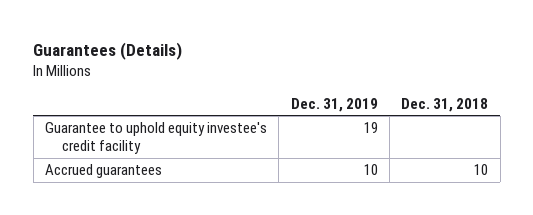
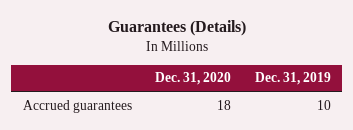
[401,97,489,112] Dec. 31, 2018 -> none
none -> [155,72,232,86] Dec. 31, 2020
[45,122,268,155] Guarantee to uphold equity investee's credit facility -> none

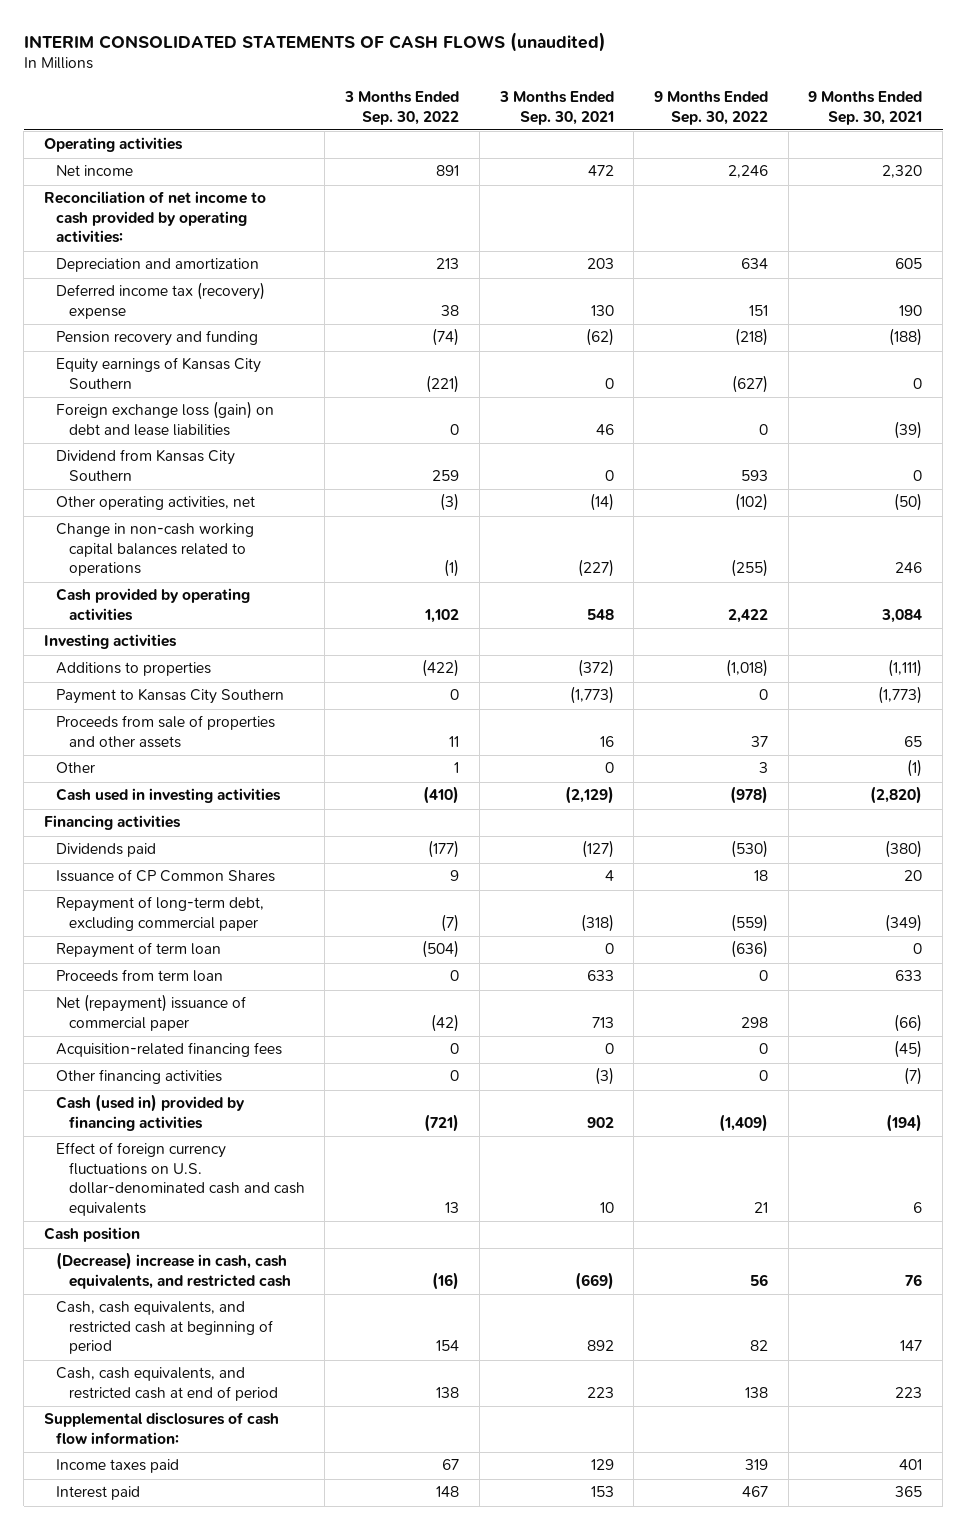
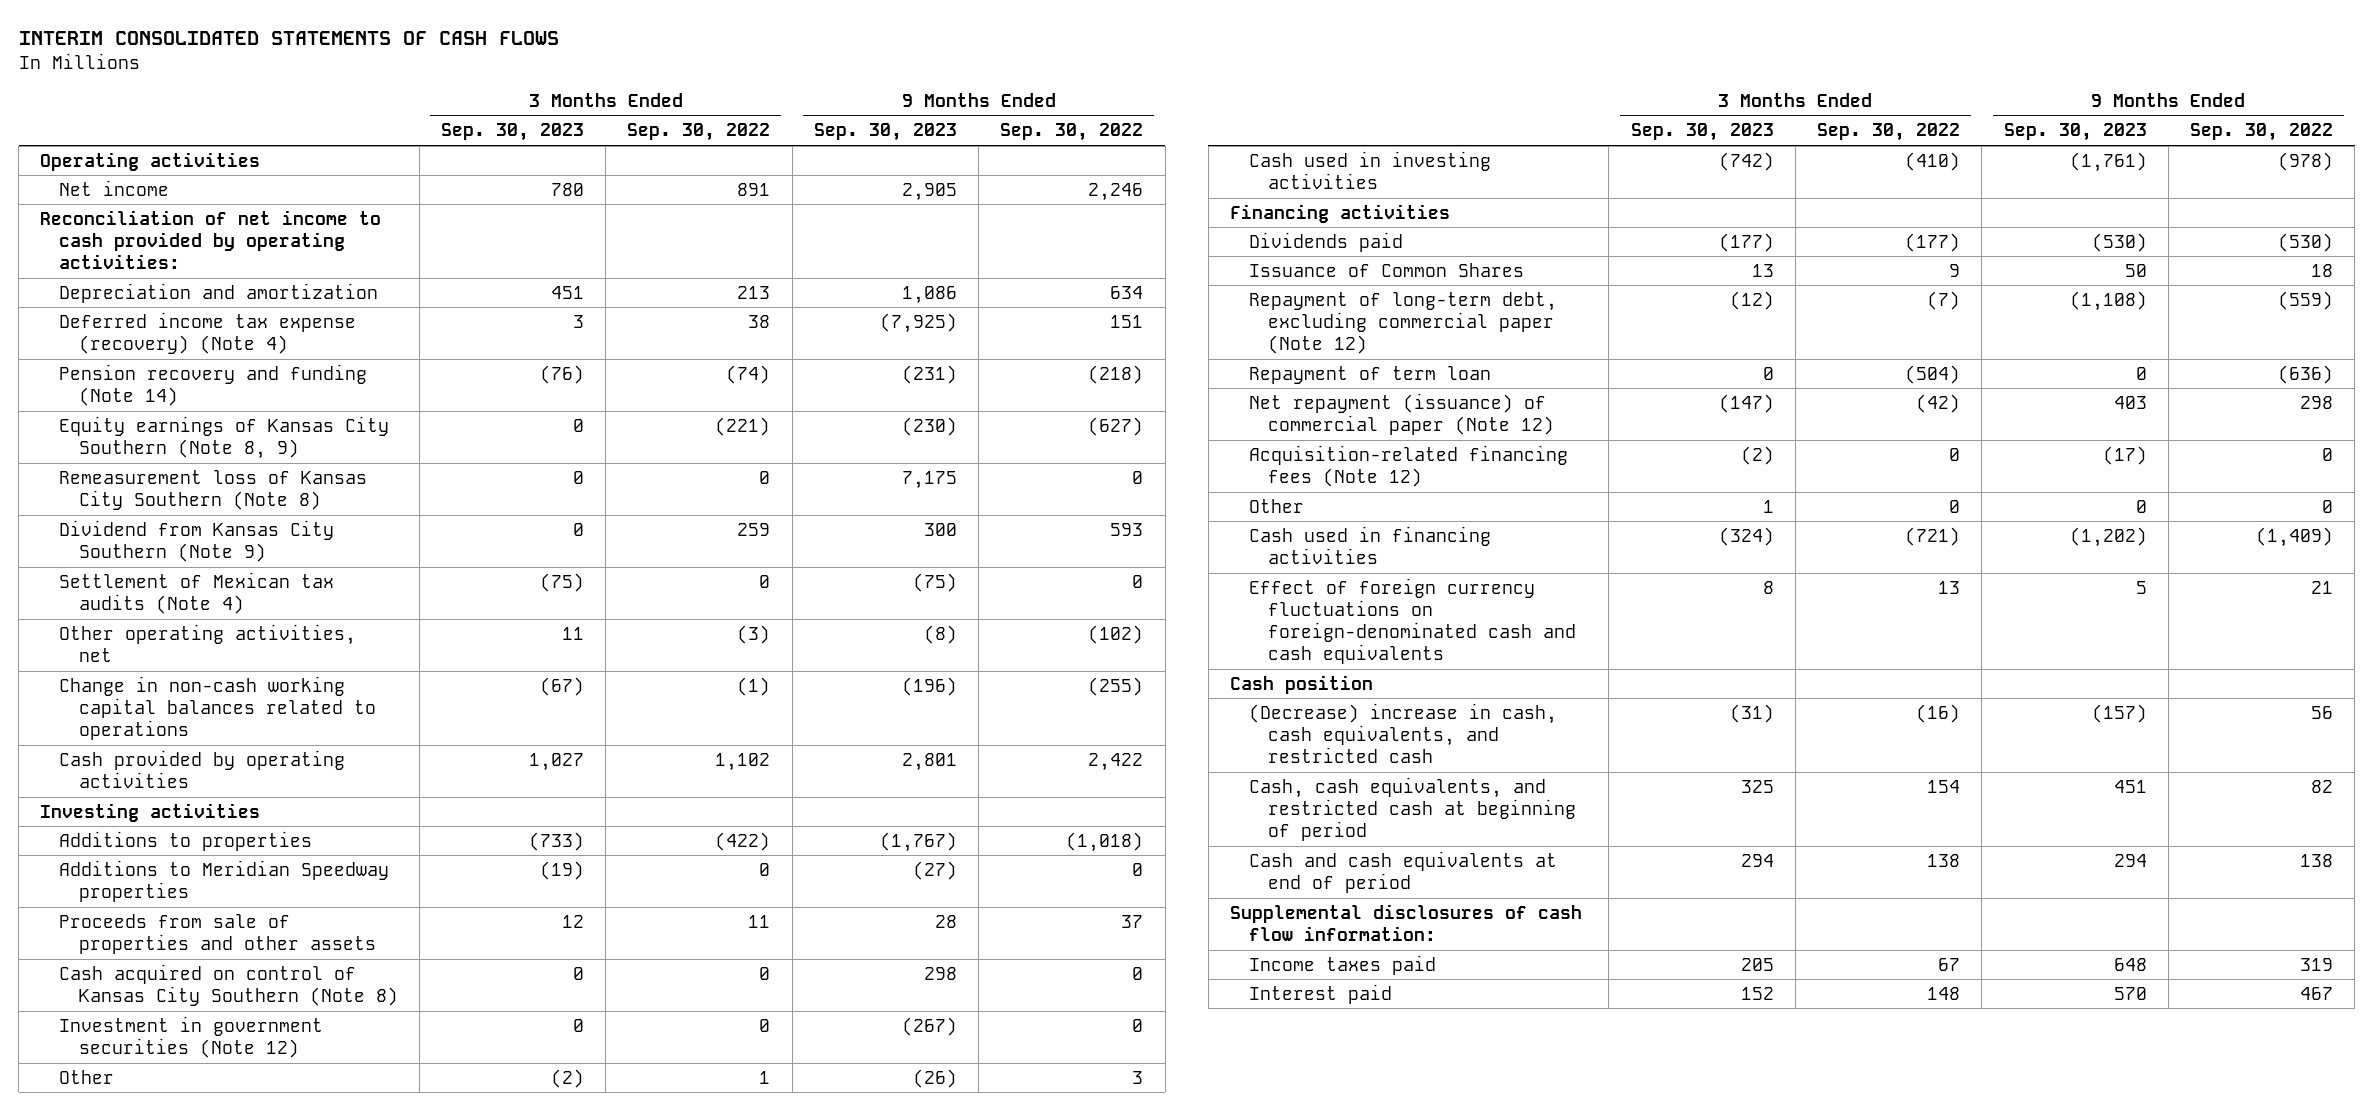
[23,31,606,52] INTERIM CONSOLIDATED STATEMENTS OF CASH FLOWS (unaudited) -> [18,31,559,46] INTERIM CONSOLIDATED STATEMENTS OF CASH FLOWS
[498,91,614,125] 3 Months Ended Sep. 30, 2021 -> none
[808,91,923,125] 9 Months Ended Sep. 30, 2021 -> none
none -> [441,123,585,142] Sep. 30, 2023
none -> [813,123,957,142] Sep. 30, 2023
[56,401,275,436] Foreign exchange loss (gain) on debt and lease liabilities -> none
[56,282,266,319] Deferred income tax (recovery) expense -> [59,311,357,354] Deferred income tax expense (recovery) (Note 4)
[56,330,259,347] Pension recovery and funding -> [59,363,368,406] Pension recovery and funding (Note 14)
[56,357,262,389] Equity earnings of Kansas City Southern -> [59,415,390,459] Equity earnings of Kansas City Southern (Note 8, 9)
none -> [59,469,368,510] Remeasurement loss of Kansas City Southern (Note 8)
[56,449,236,481] Dividend from Kansas City Southern -> [59,519,335,562] Dividend from Kansas City Southern (Note 9)
none -> [59,571,335,614] Settlement of Mexican tax audits (Note 4)
[56,688,285,705] Payment to Kansas City Southern -> none
none -> [59,859,390,902] Additions to Meridian Speedway properties
none -> [59,963,398,1006] Cash acquired on control of Kansas City Southern (Note 8)
none -> [59,1015,324,1058] Investment in government securities (Note 12)
[56,869,276,883] Issuance of CP Common Shares -> [1249,262,1525,277] Issuance of Common Shares
[56,896,265,931] Repayment of long-term debt, excluding commercial paper -> [1249,291,1558,355] Repayment of long-term debt, excluding commercial paper (Note 12)
[56,969,224,983] Proceeds from term loan -> none
[56,994,247,1031] Net (repayment) issuance of commercial paper -> [1249,392,1555,435] Net repayment (issuance) of commercial paper (Note 12)
[56,1042,283,1058] Acquisition-related financing fees -> [1249,444,1569,487] Acquisition-related financing fees (Note 12)
[56,1069,223,1085] Other financing activities -> [1249,498,1305,513] Other
[56,1094,246,1131] Cash (used in) provided by financing activities -> [1249,525,1492,564] Cash used in financing activities
[56,1142,305,1216] Effect of foreign currency fluctuations on U.S. dollar-denominated cash and cash equivalents -> [1249,577,1577,665] Effect of foreign currency fluctuations on foreign-denominated cash and cash equivalents
[56,1367,278,1401] Cash, cash equivalents, and restricted cash at end of period -> [1249,850,1558,893] Cash and cash equivalents at end of period

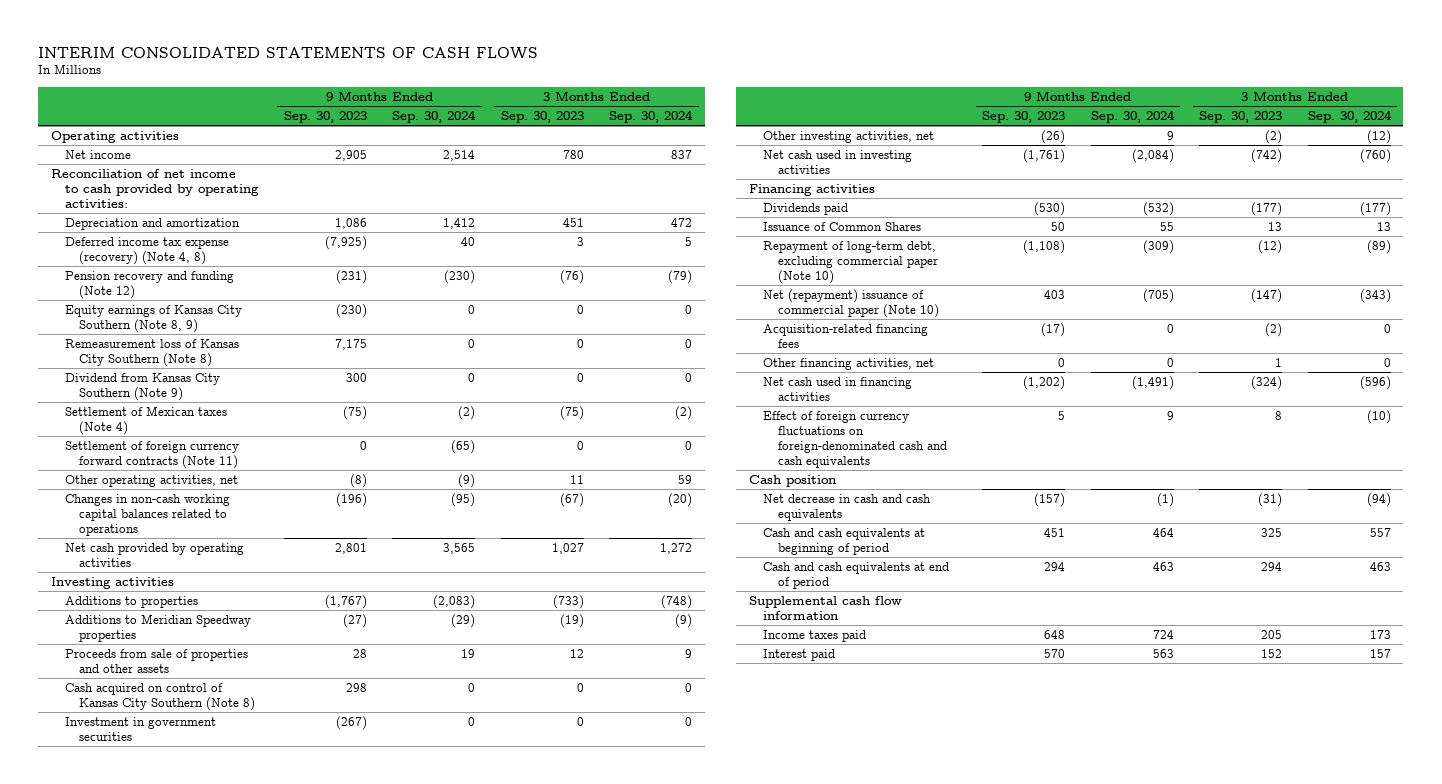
[627,123,771,142] Sep. 30, 2022 -> none
[1000,123,1144,142] Sep. 30, 2022 -> none
none -> [392,110,477,124] Sep. 30, 2024
none -> [609,110,694,124] Sep. 30, 2024
[59,311,357,354] Deferred income tax expense (recovery) (Note 4) -> [65,236,230,265] Deferred income tax expense (recovery) (Note 4, 8)
[59,363,368,406] Pension recovery and funding (Note 14) -> [65,270,235,299] Pension recovery and funding (Note 12)
[59,571,335,614] Settlement of Mexican tax audits (Note 4) -> [65,405,228,435] Settlement of Mexican taxes (Note 4)
none -> [65,440,240,469] Settlement of foreign currency forward contracts (Note 11)
[59,675,376,741] Change in non-cash working capital balances related to operations -> [65,493,231,537] Changes in non-cash working capital balances related to operations
[59,749,346,788] Cash provided by operating activities -> [65,542,245,567] Net cash provided by operating activities
[59,1015,324,1058] Investment in government securities (Note 12) -> [65,716,217,741] Investment in government securities
[59,1069,115,1084] Other -> [763,130,935,143] Other investing activities, net
[1249,150,1492,189] Cash used in investing activities -> [763,149,913,174] Net cash used in investing activities
[1249,365,1492,384] Repayment of term loan -> none
[1249,291,1558,355] Repayment of long-term debt, excluding commercial paper (Note 12) -> [763,240,938,285] Repayment of long-term debt, excluding commercial paper (Note 10)
[1249,392,1555,435] Net repayment (issuance) of commercial paper (Note 12) -> [763,288,939,318] Net (repayment) issuance of commercial paper (Note 10)
[1249,444,1569,487] Acquisition-related financing fees (Note 12) -> [763,323,929,348] Acquisition-related financing fees
[1249,498,1305,513] Other -> [763,357,935,370] Other financing activities, net
[1249,525,1492,564] Cash used in financing activities -> [763,376,913,401] Net cash used in financing activities
[1249,702,1558,764] (Decrease) increase in cash, cash equivalents, and restricted cash -> [763,493,932,521] Net decrease in cash and cash equivalents
[1249,776,1577,842] Cash, cash equivalents, and restricted cash at beginning of period -> [763,527,926,555] Cash and cash equivalents at beginning of period
[1229,903,1582,941] Supplemental disclosures of cash flow information: -> [749,595,903,620] Supplemental cash flow information

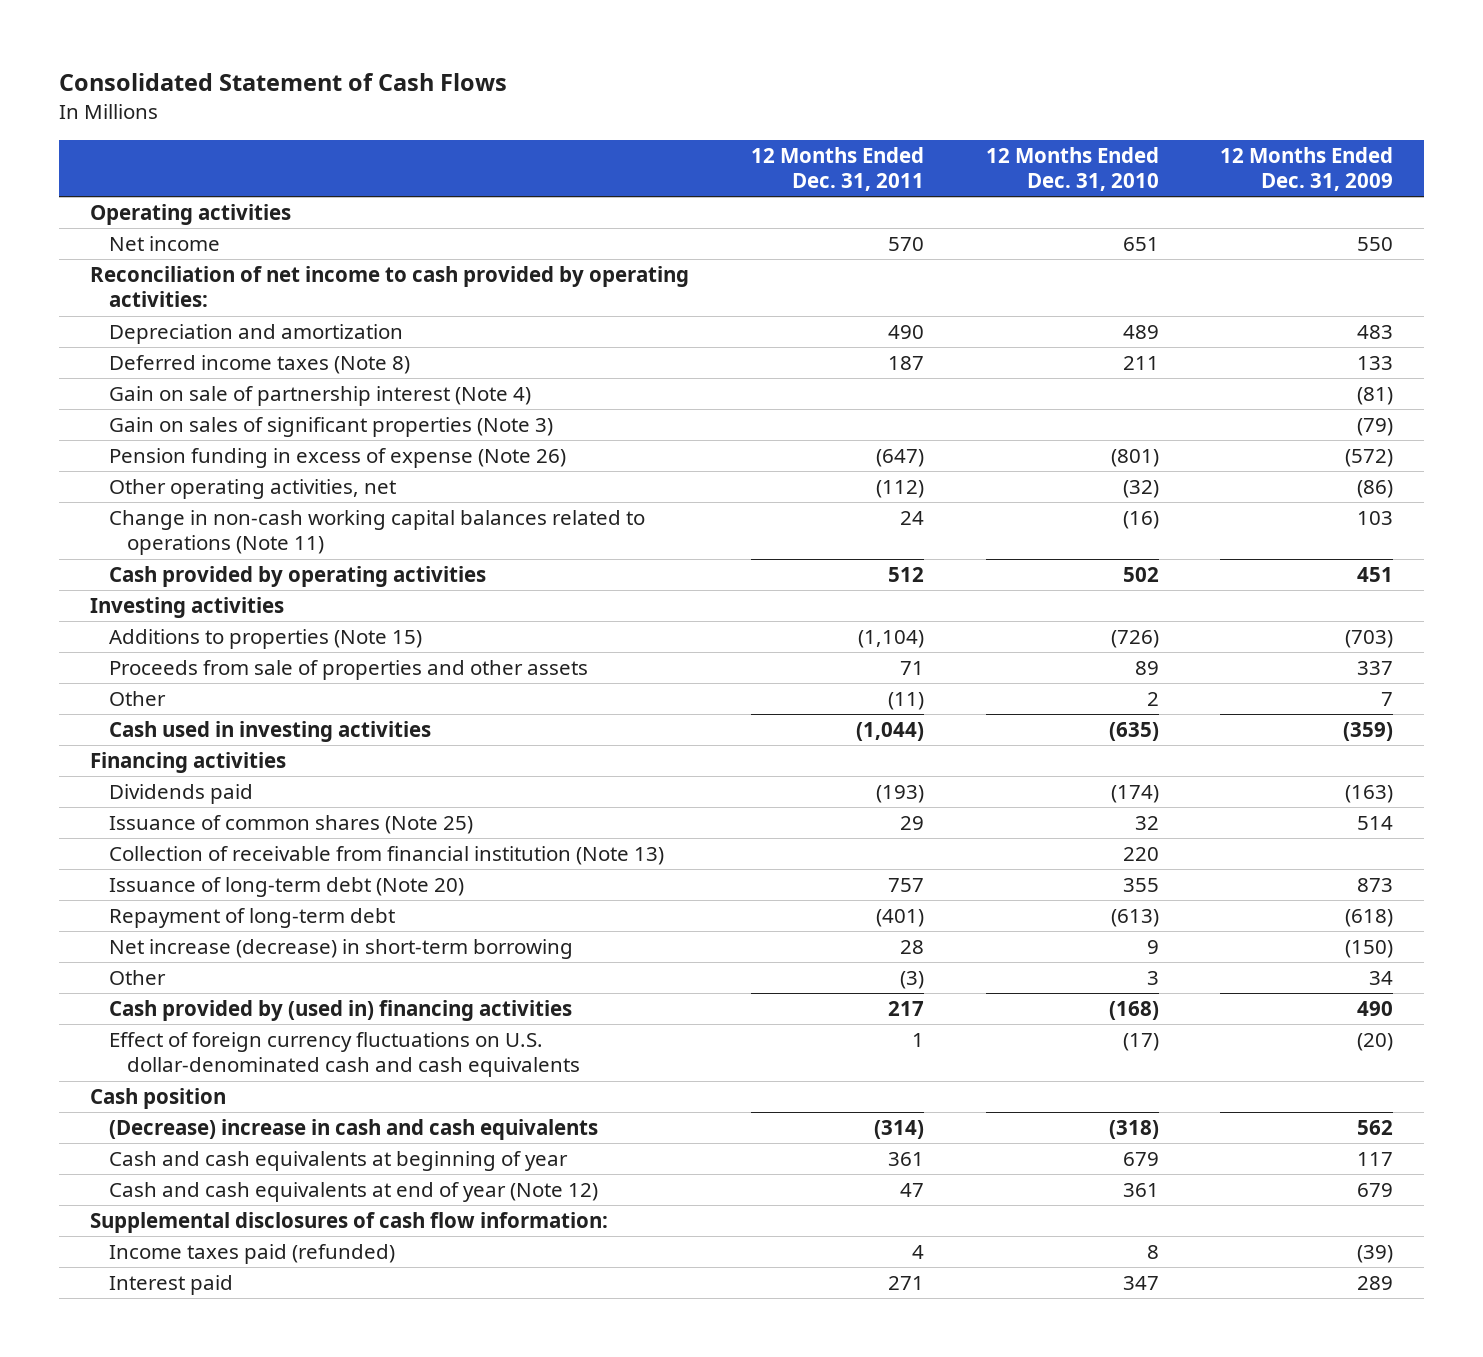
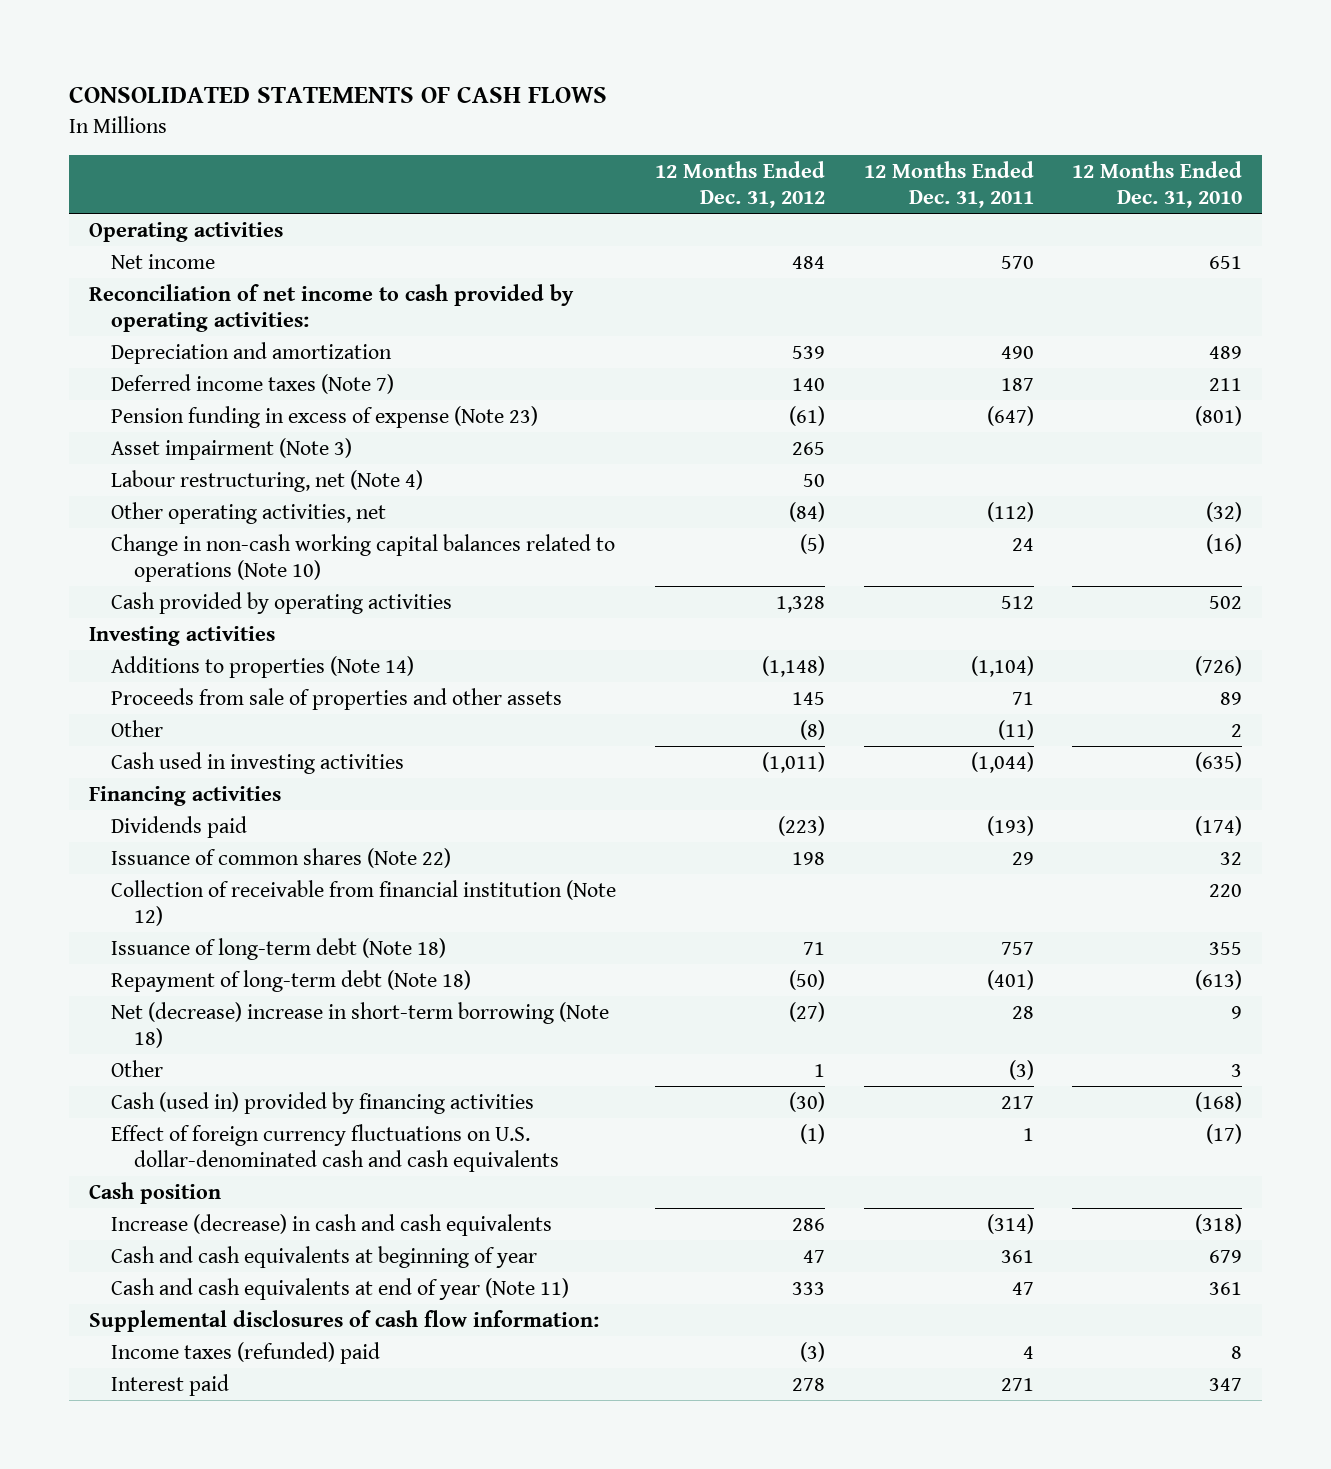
[59,73,508,92] Consolidated Statement of Cash Flows -> [69,86,608,104] CONSOLIDATED STATEMENTS OF CASH FLOWS
[1220,146,1394,192] 12 Months Ended Dec. 31, 2009 -> none
none -> [654,160,825,208] 12 Months Ended Dec. 31, 2012
[108,386,531,407] Gain on sale of partnership interest (Note 4) -> none
[108,417,553,438] Gain on sales of significant properties (Note 3) -> none
[108,355,410,375] Deferred income taxes (Note 8) -> [111,373,395,394] Deferred income taxes (Note 7)
[108,448,566,469] Pension funding in excess of expense (Note 26) -> [111,405,539,428] Pension funding in excess of expense (Note 23)
none -> [111,437,353,460] Asset impairment (Note 3)
none -> [111,469,424,492] Labour restructuring, net (Note 4)
[108,510,645,556] Change in non-cash working capital balances related to operations (Note 11) -> [111,533,616,582] Change in non-cash working capital balances related to operations (Note 10)
[108,629,422,650] Additions to properties (Note 15) -> [111,655,415,678] Additions to properties (Note 14)
[108,815,473,835] Issuance of common shares (Note 25) -> [111,847,452,868] Issuance of common shares (Note 22)
[108,846,664,866] Collection of receivable from financial institution (Note 13) -> [111,879,617,926] Collection of receivable from financial institution (Note 12)
[108,877,464,898] Issuance of long-term debt (Note 20) -> [111,937,447,960] Issuance of long-term debt (Note 18)
[108,908,395,929] Repayment of long-term debt -> [111,969,472,992] Repayment of long-term debt (Note 18)
[108,939,573,960] Net increase (decrease) in short-term borrowing -> [111,1001,610,1048] Net (decrease) increase in short-term borrowing (Note 18)
[108,1000,572,1022] Cash provided by (used in) financing activities -> [111,1091,535,1114] Cash (used in) provided by financing activities
[108,1119,598,1141] (Decrease) increase in cash and cash equivalents -> [111,1213,553,1236] Increase (decrease) in cash and cash equivalents
[108,1182,598,1203] Cash and cash equivalents at end of year (Note 12) -> [111,1277,570,1300] Cash and cash equivalents at end of year (Note 11)
[108,1244,395,1265] Income taxes paid (refunded) -> [111,1341,381,1364] Income taxes (refunded) paid

